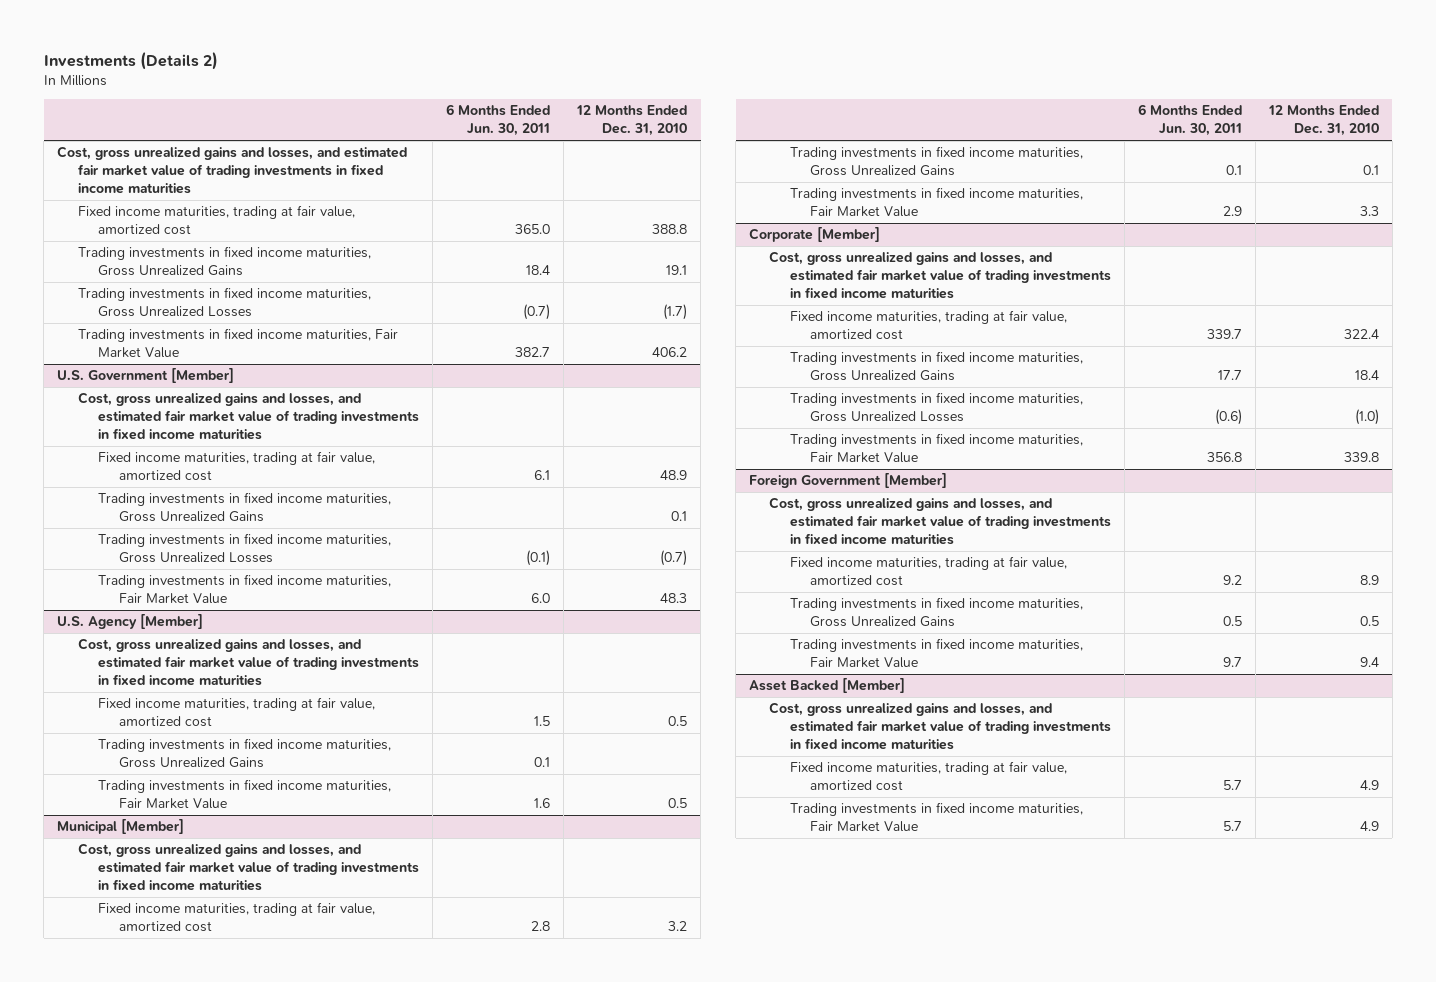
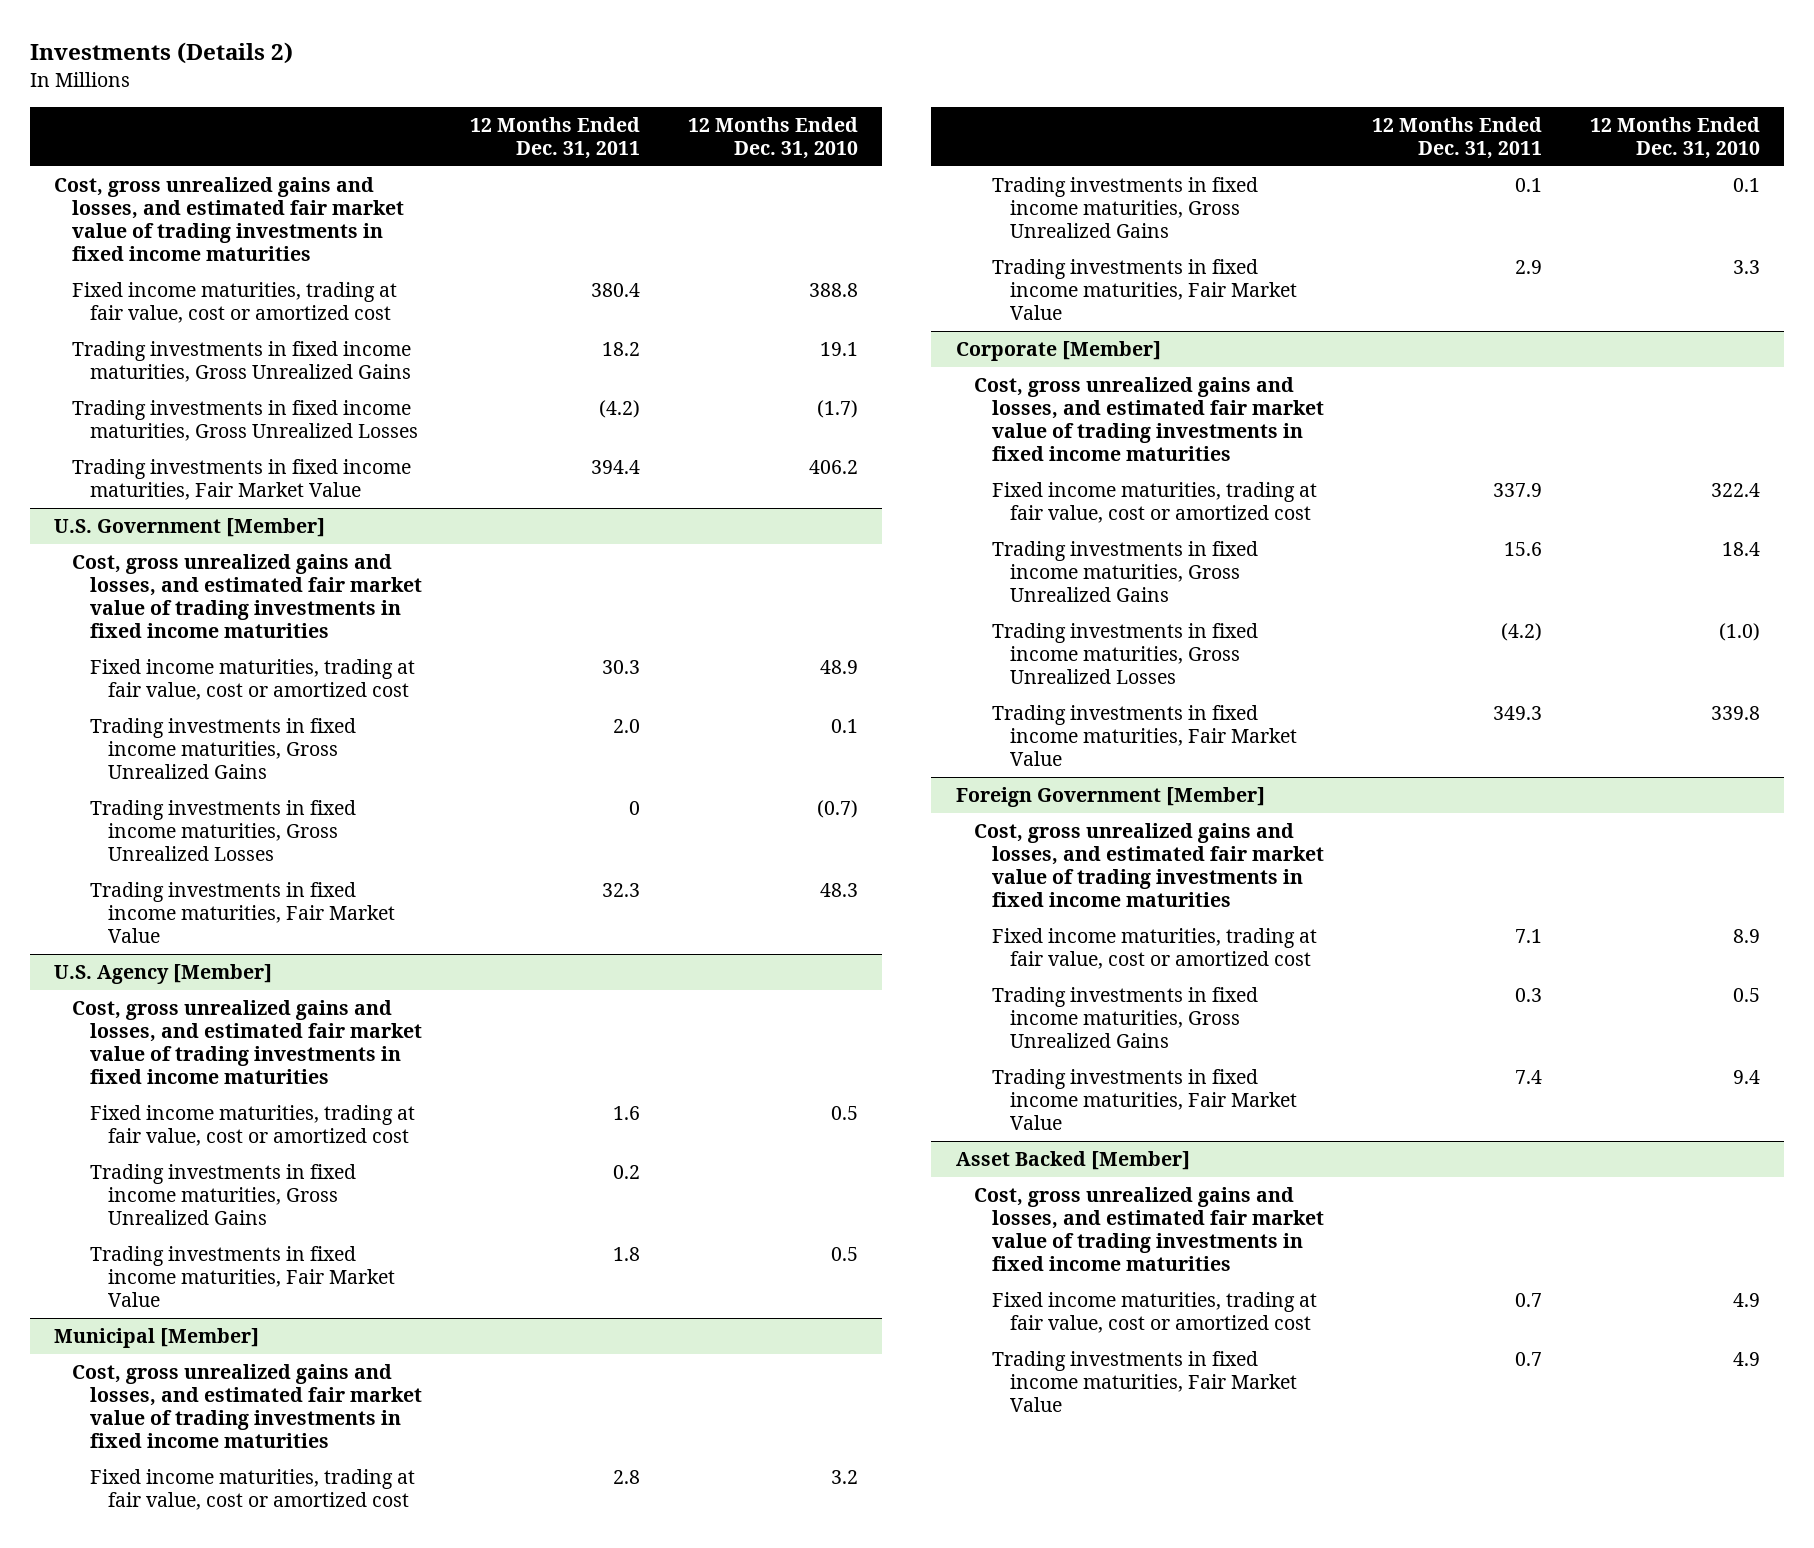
[446,104,551,137] 6 Months Ended Jun. 30, 2011 -> none
none -> [470,116,641,159] 12 Months Ended Dec. 31, 2011
[77,205,355,236] Fixed income maturities, trading at fair value, amortized cost -> [71,282,397,324] Fixed income maturities, trading at fair value, cost or amortized cost
[98,451,376,482] Fixed income maturities, trading at fair value, amortized cost -> [89,659,415,701] Fixed income maturities, trading at fair value, cost or amortized cost
[98,697,376,728] Fixed income maturities, trading at fair value, amortized cost -> [89,1105,415,1147] Fixed income maturities, trading at fair value, cost or amortized cost
[98,902,376,933] Fixed income maturities, trading at fair value, amortized cost -> [89,1469,415,1511] Fixed income maturities, trading at fair value, cost or amortized cost
[789,310,1067,341] Fixed income maturities, trading at fair value, amortized cost -> [991,482,1317,524] Fixed income maturities, trading at fair value, cost or amortized cost
[789,556,1067,587] Fixed income maturities, trading at fair value, amortized cost -> [991,928,1317,970] Fixed income maturities, trading at fair value, cost or amortized cost
[789,761,1067,792] Fixed income maturities, trading at fair value, amortized cost -> [991,1292,1317,1334] Fixed income maturities, trading at fair value, cost or amortized cost

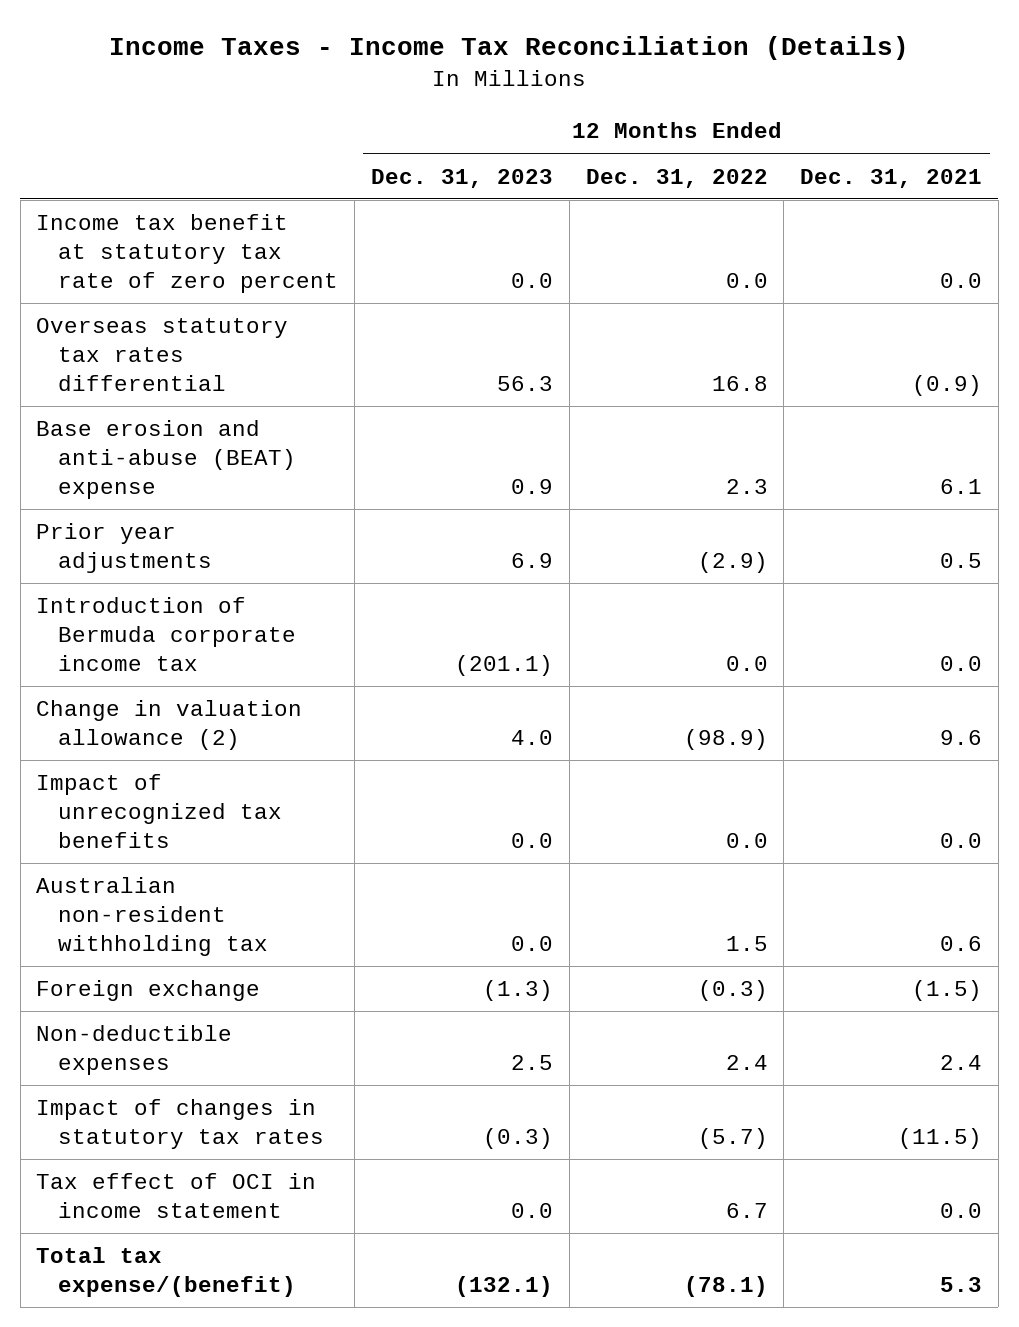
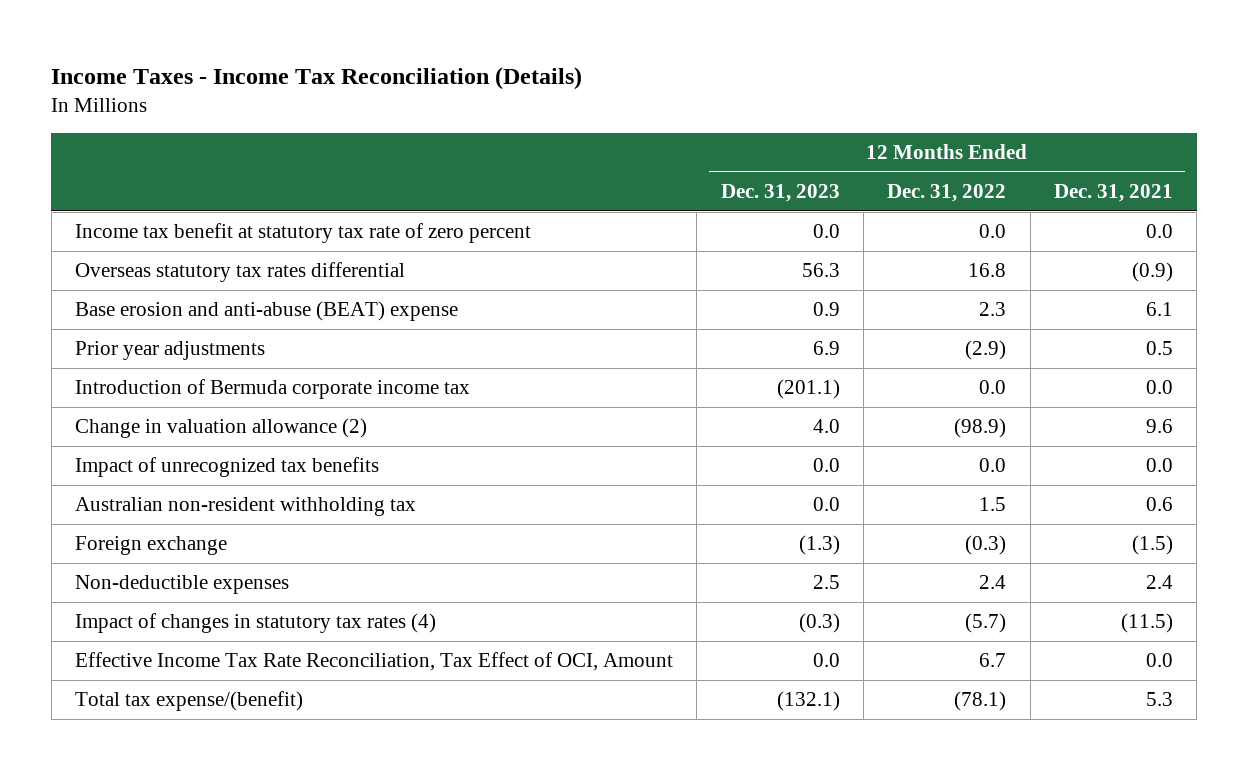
[36,1098,325,1149] Impact of changes in statutory tax rates -> [74,613,436,634] Impact of changes in statutory tax rates (4)
[36,1172,317,1218] Tax effect of OCI in income statement -> [74,652,673,672] Effective Income Tax Rate Reconciliation, Tax Effect of OCI, Amount

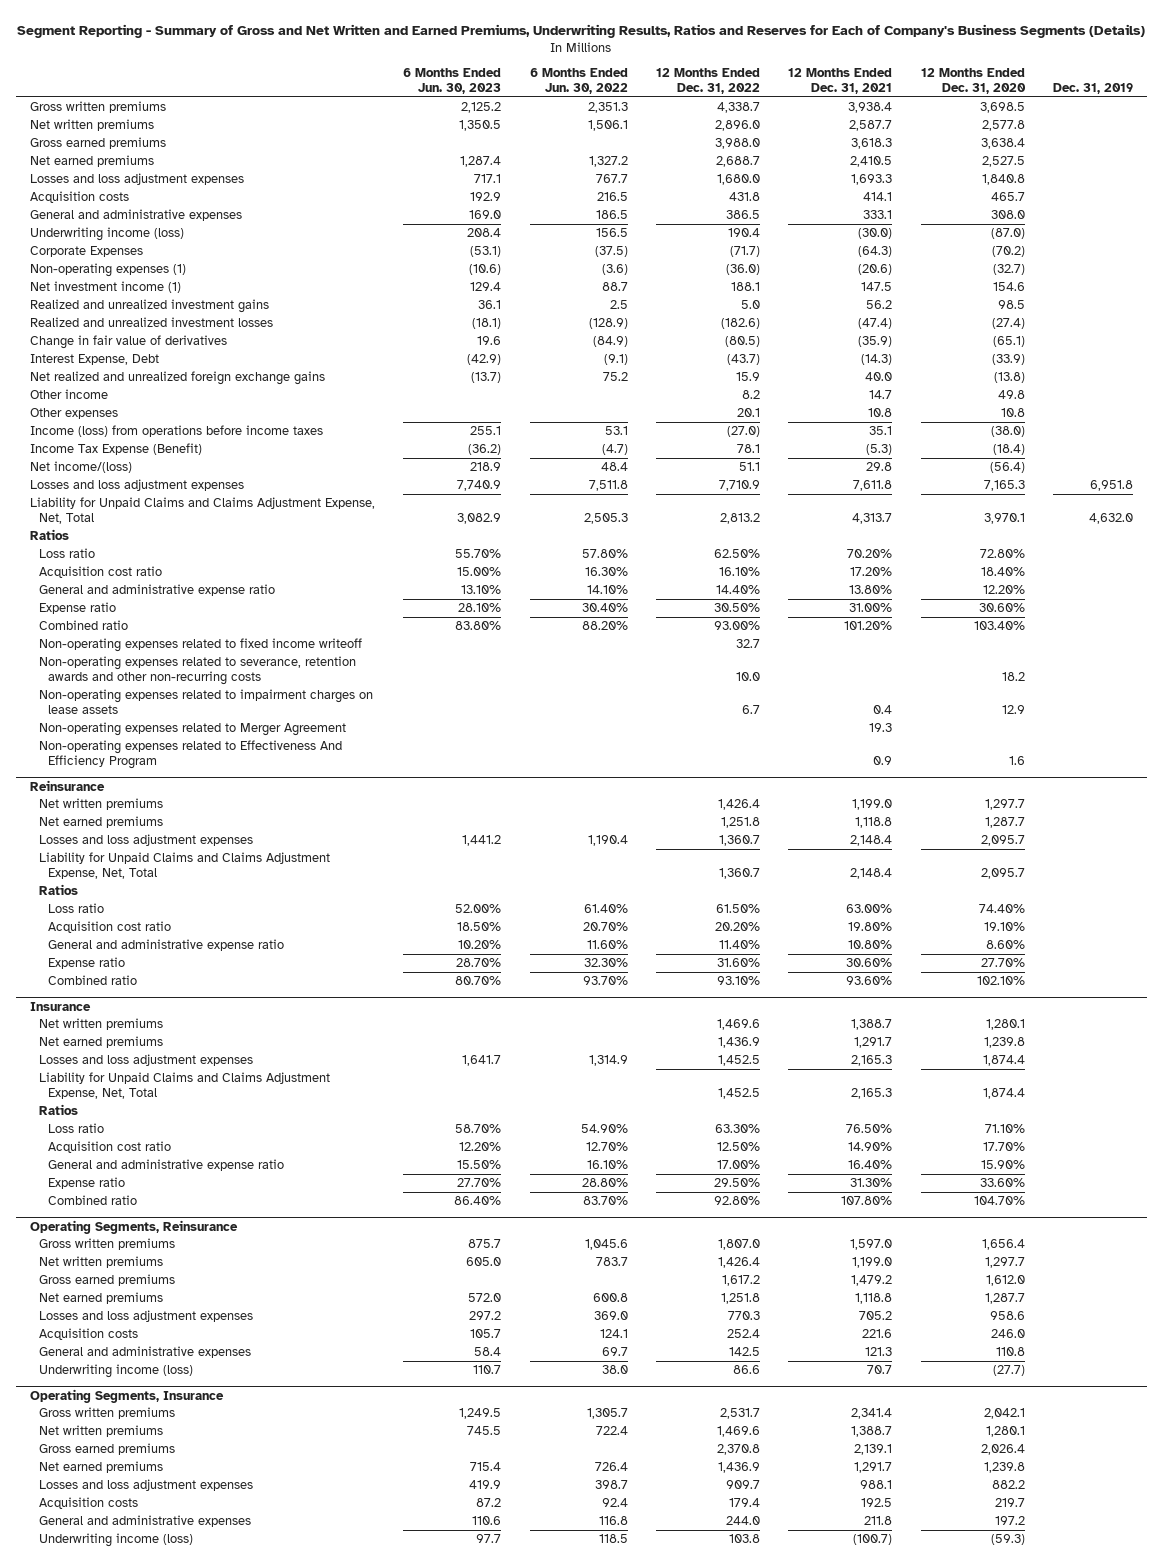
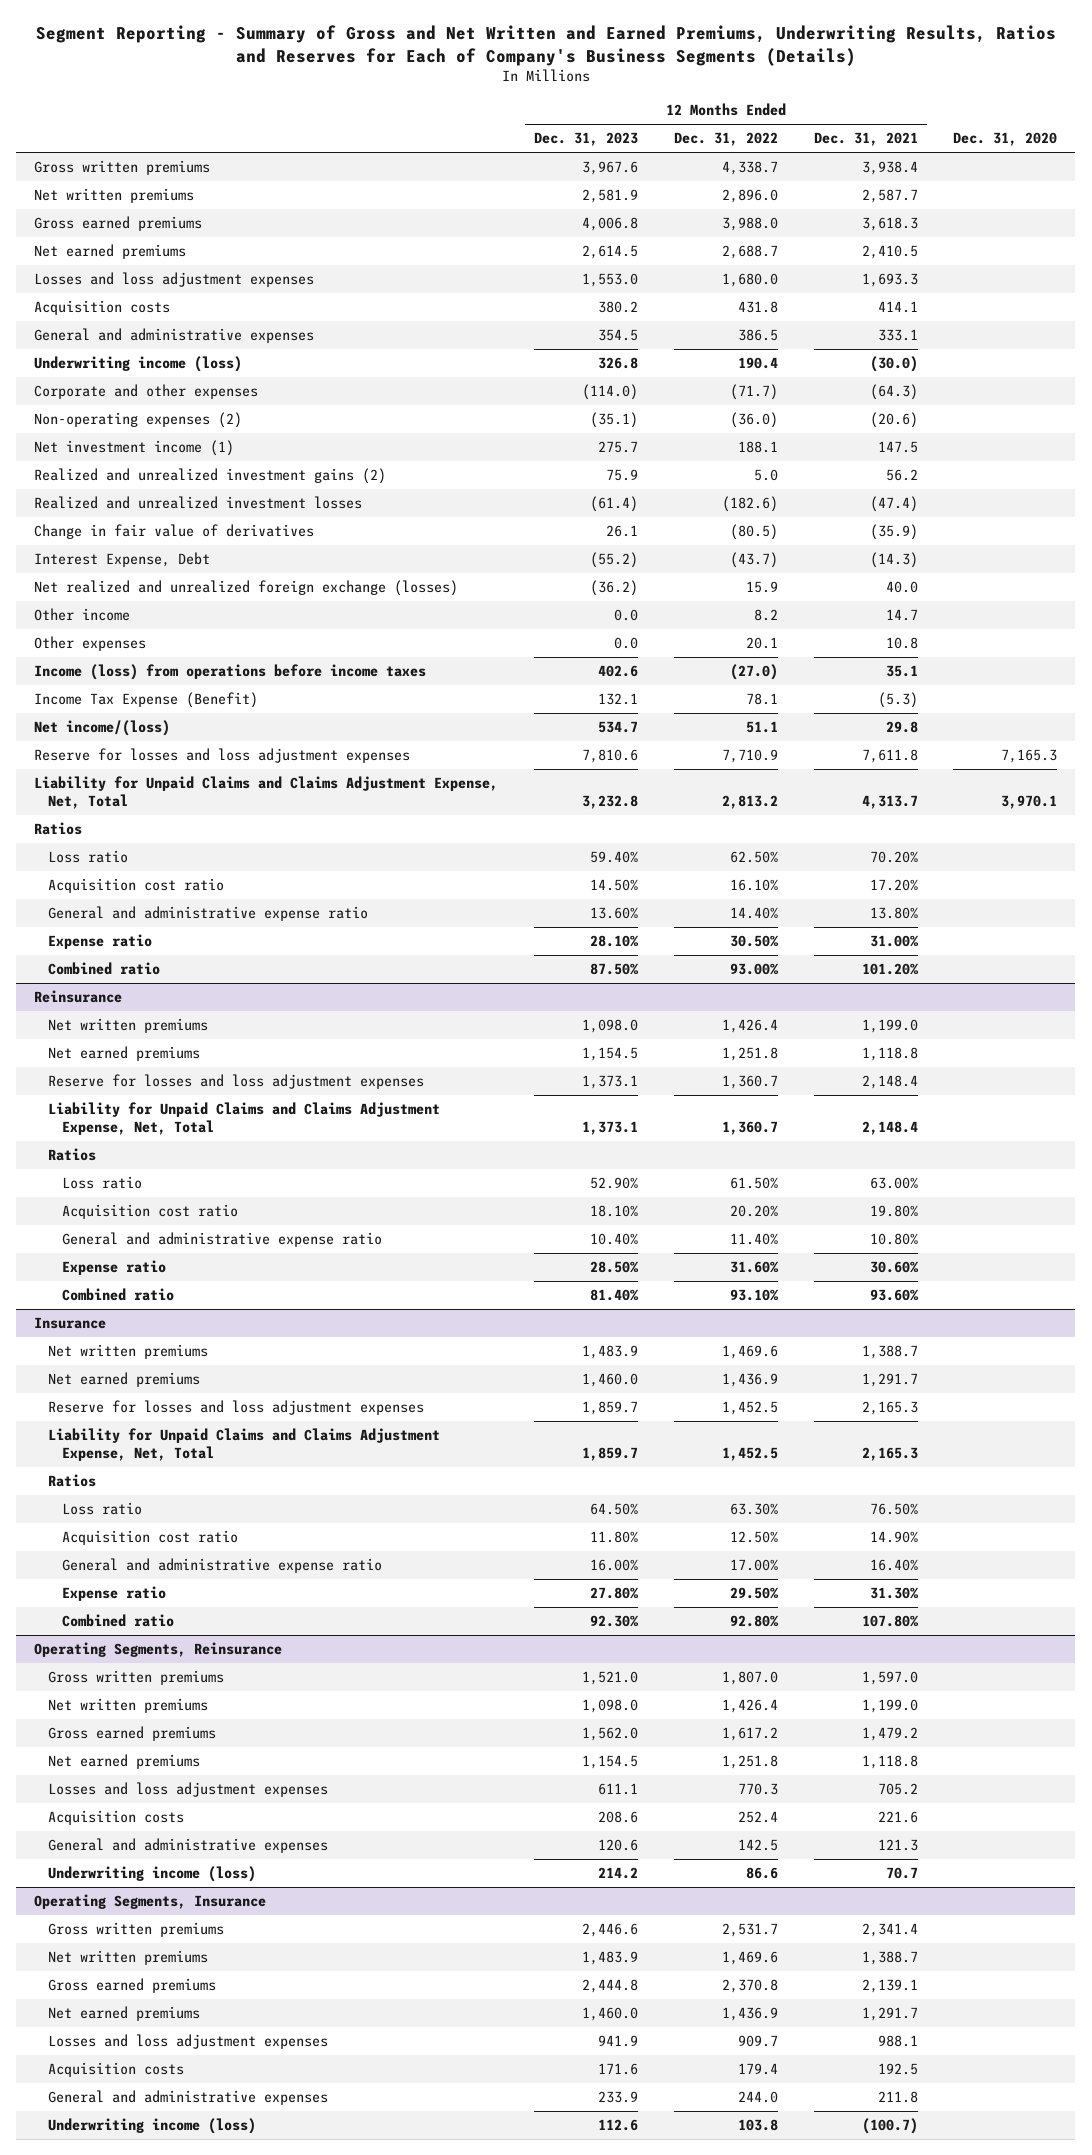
[403,68,502,94] 6 Months Ended Jun. 30, 2023 -> none
[529,68,628,94] 6 Months Ended Jun. 30, 2022 -> none
[920,68,1026,94] 12 Months Ended Dec. 31, 2020 -> none
[1053,82,1134,94] Dec. 31, 2019 -> none
none -> [534,132,639,147] Dec. 31, 2023
none -> [953,132,1058,147] Dec. 31, 2020
[29,246,143,258] Corporate Expenses -> [34,384,259,400] Corporate and other expenses
[29,263,186,278] Non-operating expenses (1) -> [34,412,243,429] Non-operating expenses (2)
[29,299,269,314] Realized and unrealized investment gains -> [34,468,387,485] Realized and unrealized investment gains (2)
[29,371,325,386] Net realized and unrealized foreign exchange gains -> [34,580,459,597] Net realized and unrealized foreign exchange (losses)
[29,479,244,492] Losses and loss adjustment expenses -> [34,748,411,764] Reserve for losses and loss adjustment expenses
[39,638,363,653] Non-operating expenses related to fixed income writeoff -> none
[39,656,357,686] Non-operating expenses related to severance, retention awards and other non-recurring costs -> none
[39,689,374,715] Non-operating expenses related to impairment charges on lease assets -> none
[39,722,347,737] Non-operating expenses related to Merger Agreement -> none
[39,740,343,770] Non-operating expenses related to Effectiveness And Efficiency Program -> none
[39,834,254,847] Losses and loss adjustment expenses -> [48,1074,425,1090] Reserve for losses and loss adjustment expenses
[39,1054,254,1067] Losses and loss adjustment expenses -> [48,1400,425,1416] Reserve for losses and loss adjustment expenses

